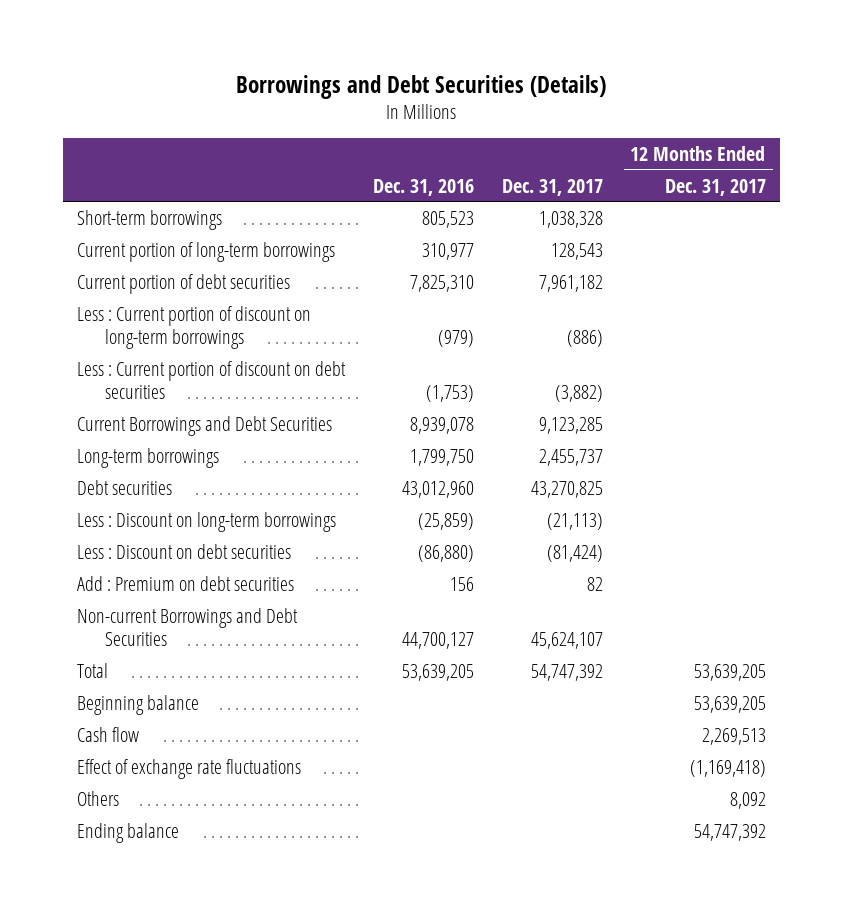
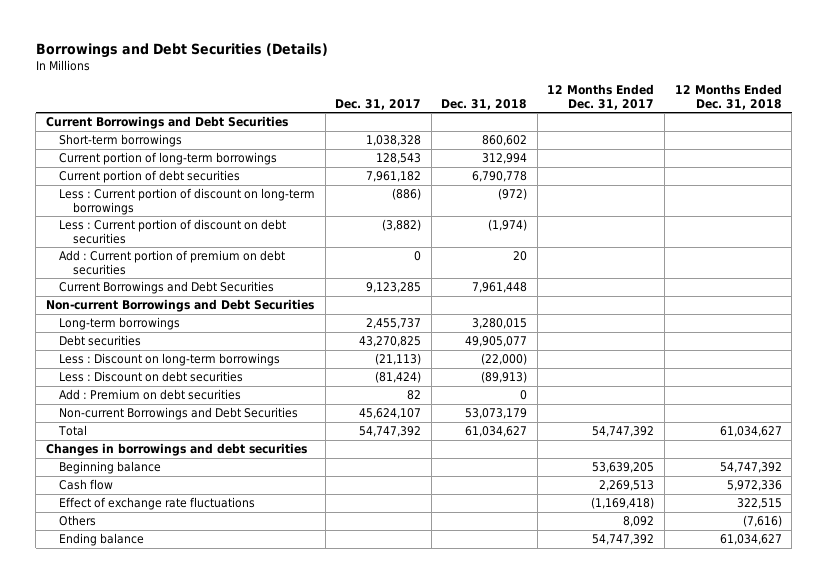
[372,178,474,196] Dec. 31, 2016 -> none
none -> [441,98,528,110] Dec. 31, 2018
none -> [674,84,782,110] 12 Months Ended Dec. 31, 2018
none -> [45,116,288,130] Current Borrowings and Debt Securities
none -> [59,250,286,275] Add : Current portion of premium on debt securities
none -> [45,299,314,313] Non-current Borrowings and Debt Securities
[693,663,766,681] 53,639,205 -> [592,426,655,438] 54,747,392
none -> [45,443,307,457] Changes in borrowings and debt securities

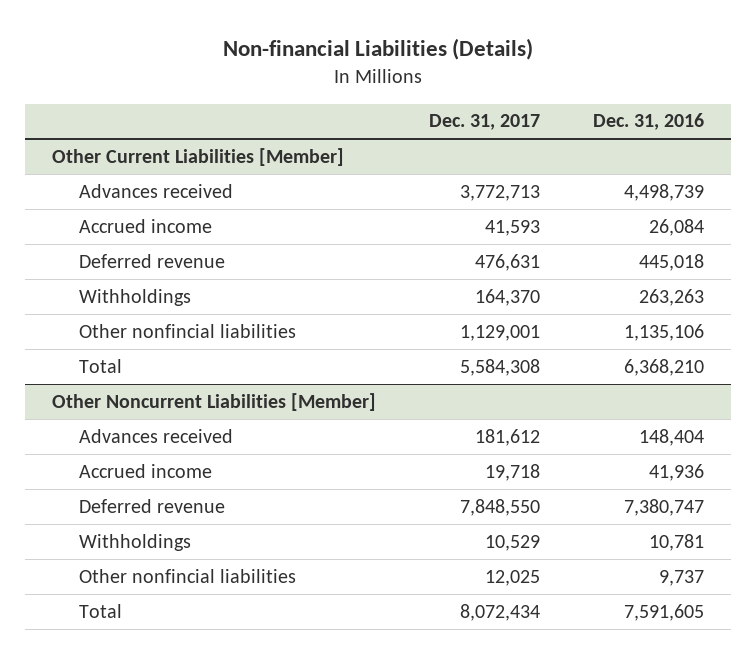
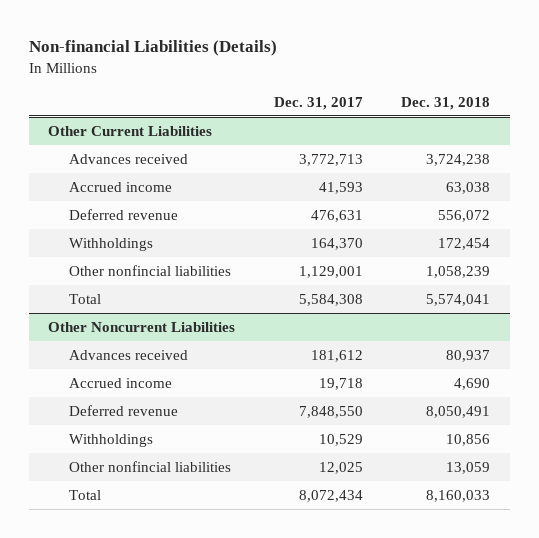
[593,113,705,131] Dec. 31, 2016 -> none
none -> [401,96,491,110] Dec. 31, 2018
[51,147,344,166] Other Current Liabilities [Member] -> [48,126,213,137] Other Current Liabilities
[51,392,376,411] Other Noncurrent Liabilities [Member] -> [48,322,236,333] Other Noncurrent Liabilities

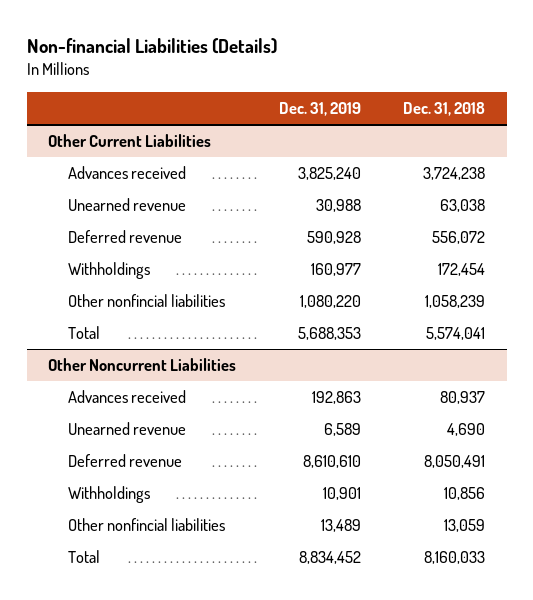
[273,96,363,110] Dec. 31, 2017 -> none
none -> [278,102,361,117] Dec. 31, 2019
[69,182,173,193] Accrued income -> [68,198,187,212] Unearned revenue
[69,378,173,389] Accrued income -> [68,422,187,436] Unearned revenue

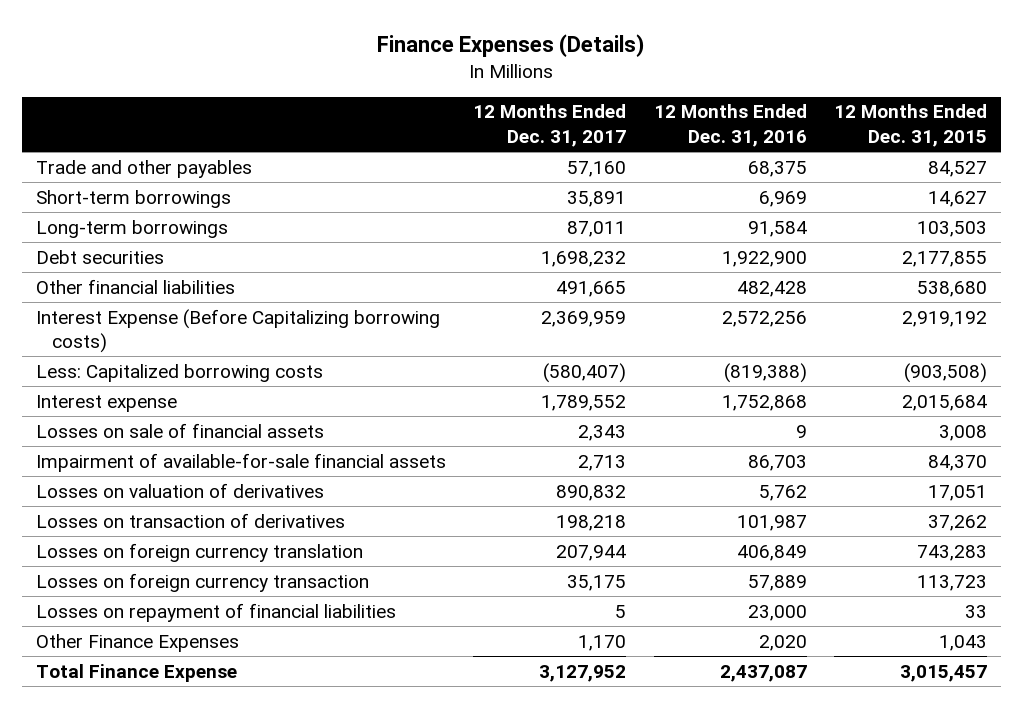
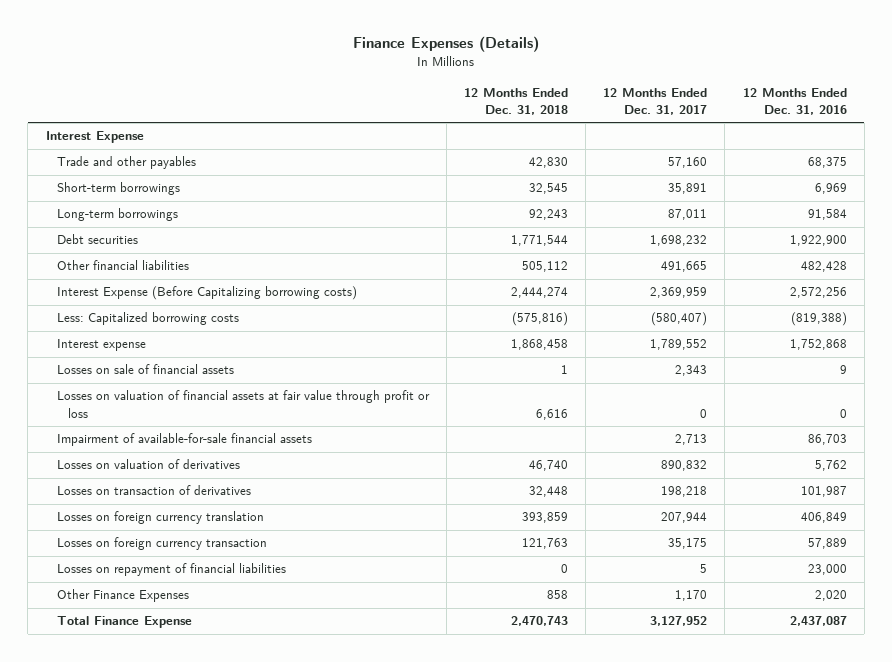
[833,104,987,147] 12 Months Ended Dec. 31, 2015 -> none
none -> [463,87,568,116] 12 Months Ended Dec. 31, 2018
none -> [45,131,144,144] Interest Expense
none -> [56,390,430,418] Losses on valuation of financial assets at fair value through profit or loss

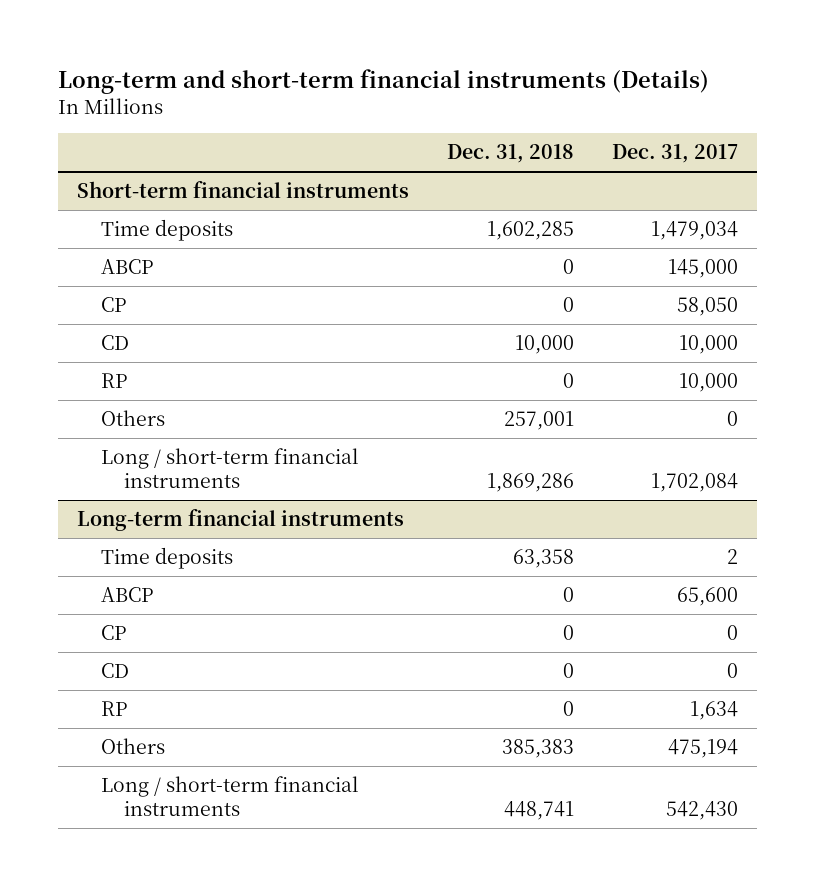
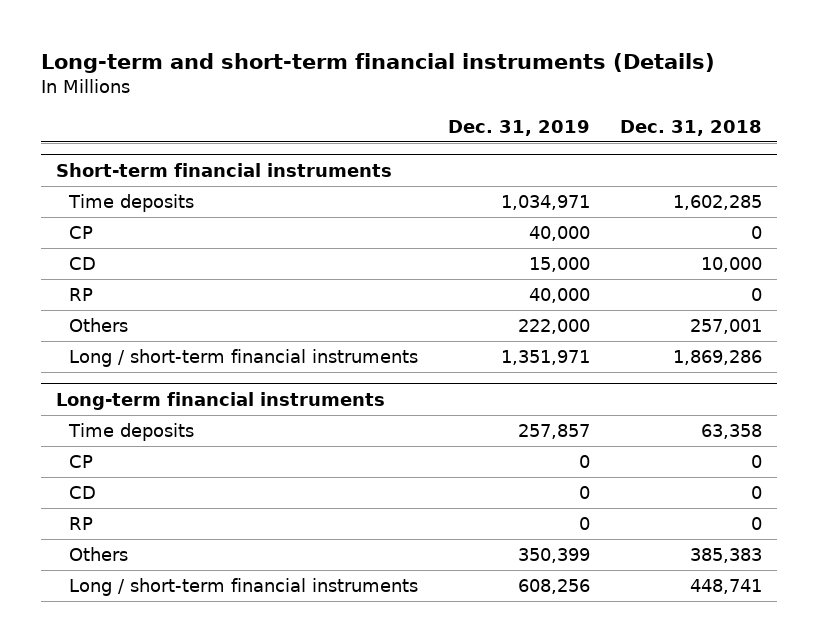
[611,144,738,164] Dec. 31, 2017 -> none
none -> [448,119,591,136] Dec. 31, 2019
[100,258,154,274] ABCP -> none
[100,586,154,602] ABCP -> none

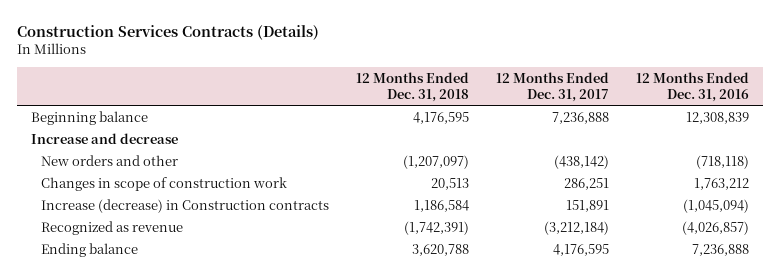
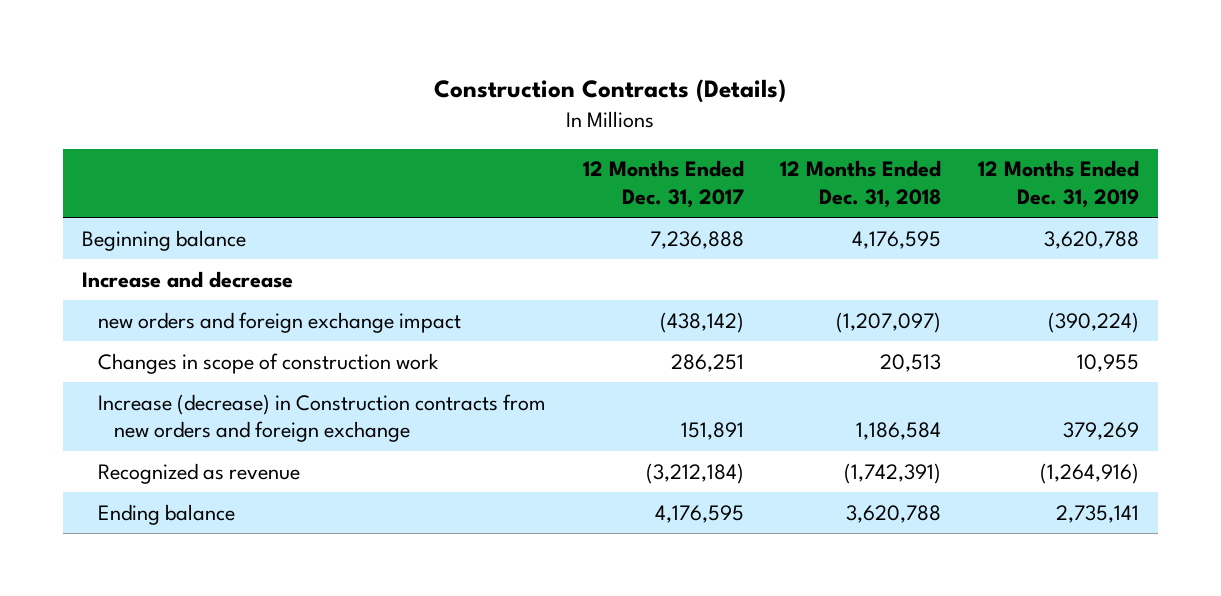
[17,25,320,41] Construction Services Contracts (Details) -> [434,79,787,104] Construction Contracts (Details)
[636,72,750,102] 12 Months Ended Dec. 31, 2016 -> none
none -> [978,160,1140,209] 12 Months Ended Dec. 31, 2019
[41,154,179,166] New orders and other -> [97,311,461,333] new orders and foreign exchange impact
[41,198,330,213] Increase (decrease) in Construction contracts -> [97,393,546,443] Increase (decrease) in Construction contracts from new orders and foreign exchange

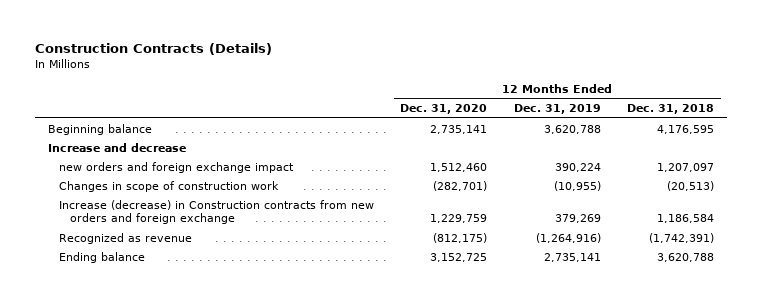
[582,160,744,209] 12 Months Ended Dec. 31, 2017 -> none
none -> [400,104,488,115] Dec. 31, 2020
[836,311,942,333] (1,207,097) -> [656,162,714,172] 1,207,097
[1048,311,1140,333] (390,224) -> [554,162,601,172] 390,224
[880,353,942,372] 20,513 -> [666,180,714,191] (20,513)
[1077,353,1140,372] 10,955 -> [553,180,601,191] (10,955)

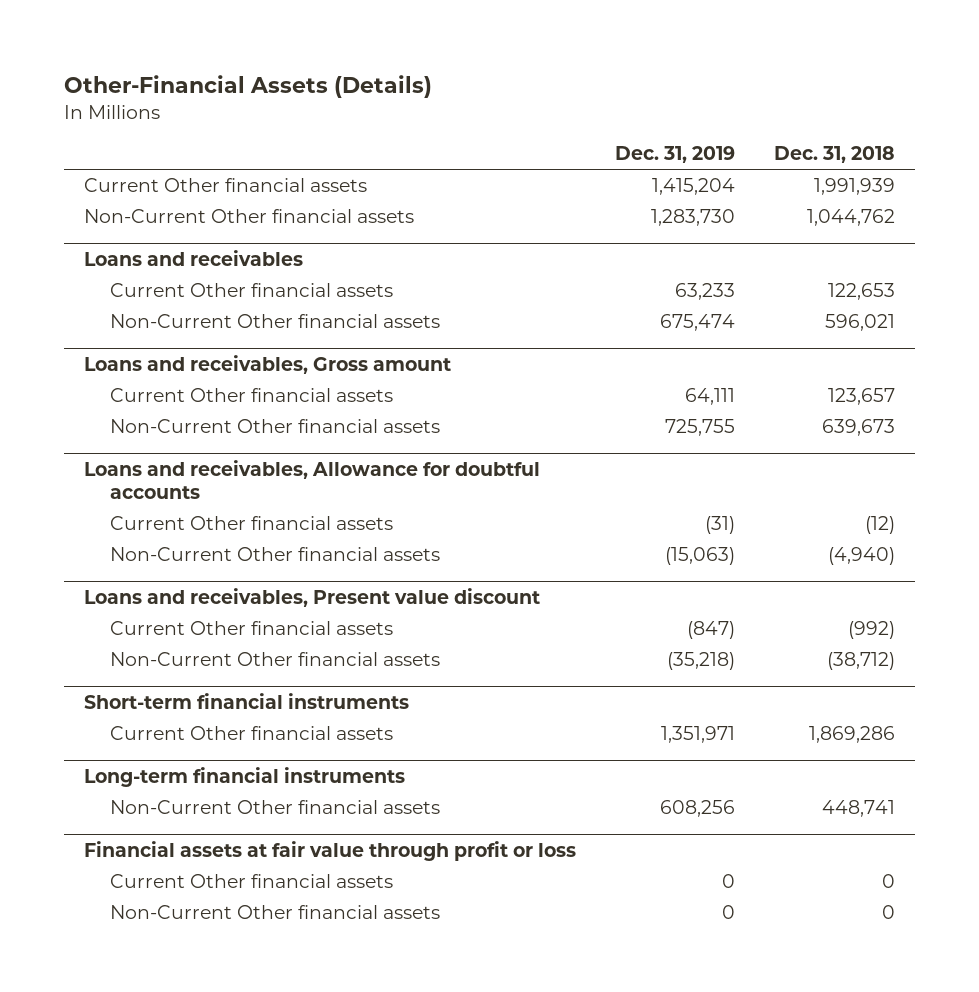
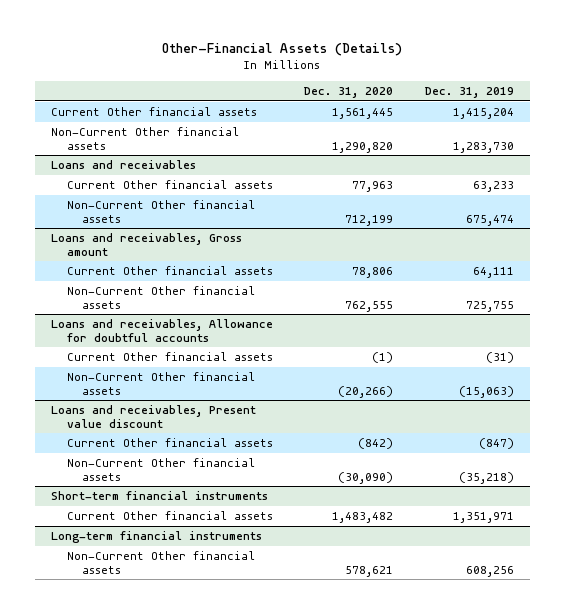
[774,146,896,164] Dec. 31, 2018 -> none
none -> [304,87,394,99] Dec. 31, 2020
[83,840,576,861] Financial assets at fair value through profit or loss -> none
[109,874,393,889] Current Other financial assets -> none
[109,905,440,920] Non-Current Other financial assets -> none

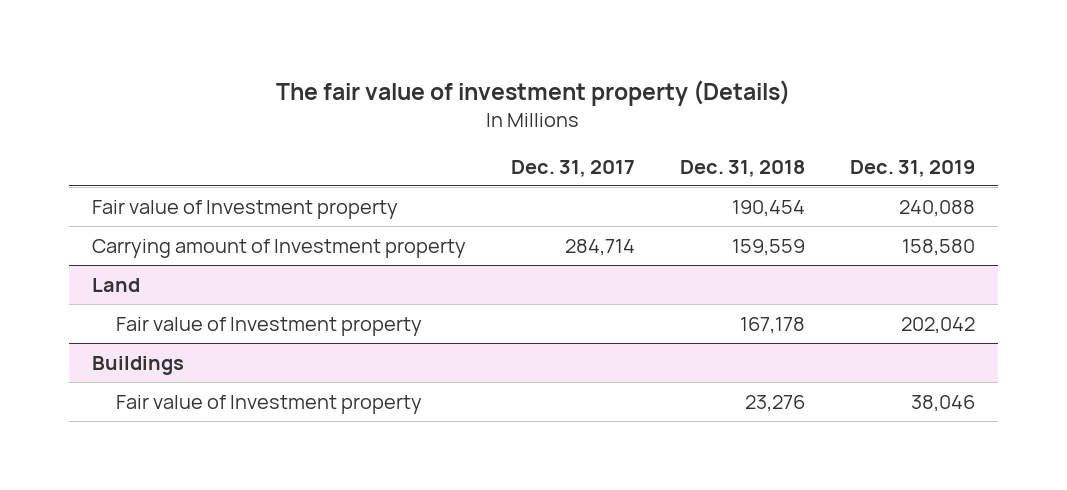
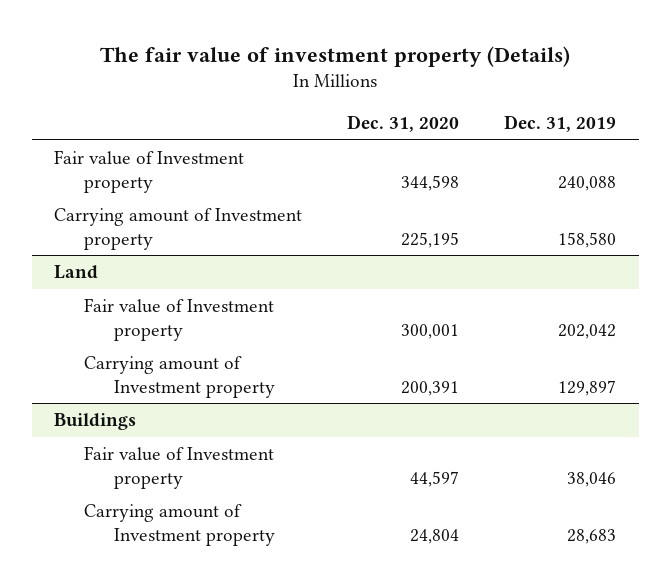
[510,159,635,177] Dec. 31, 2017 -> none
[680,159,806,177] Dec. 31, 2018 -> none
none -> [347,115,460,133] Dec. 31, 2020
none -> [84,356,275,398] Carrying amount of Investment property
none -> [84,504,275,546] Carrying amount of Investment property

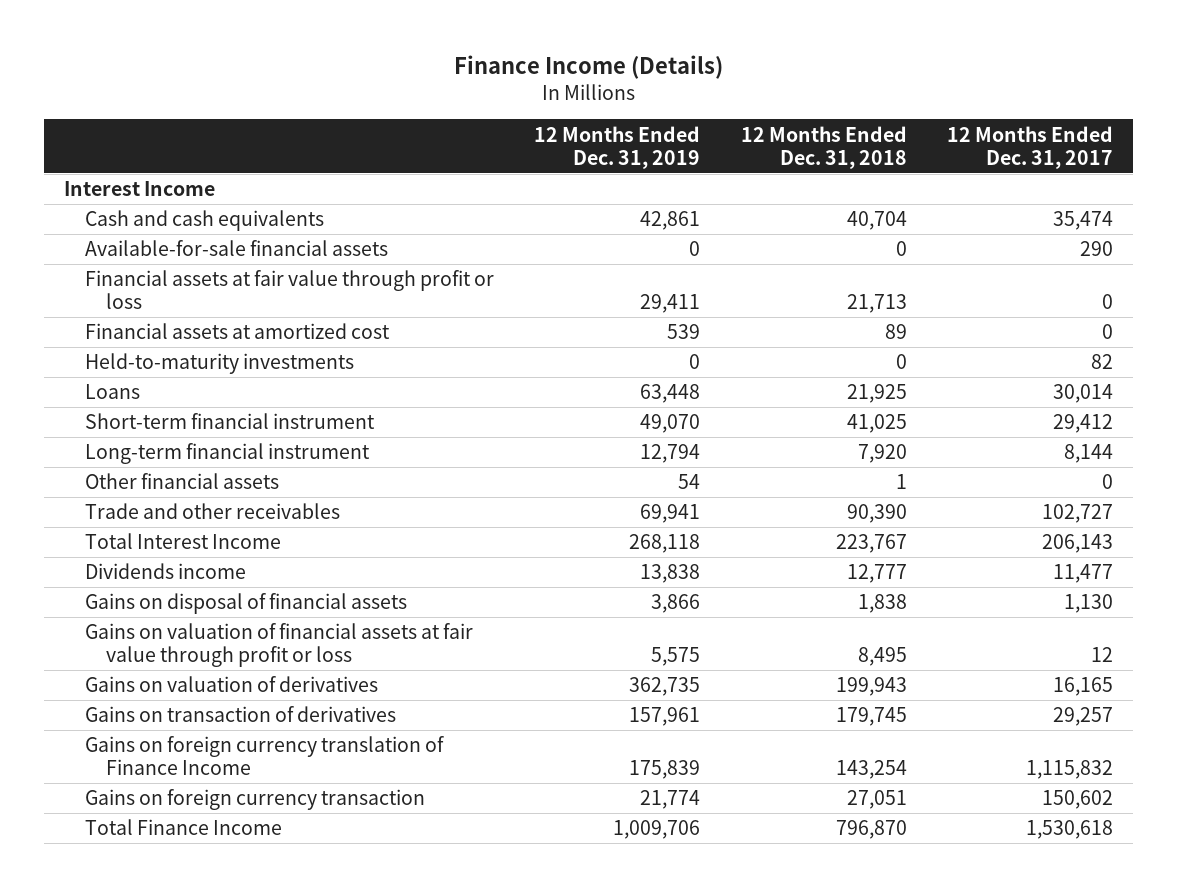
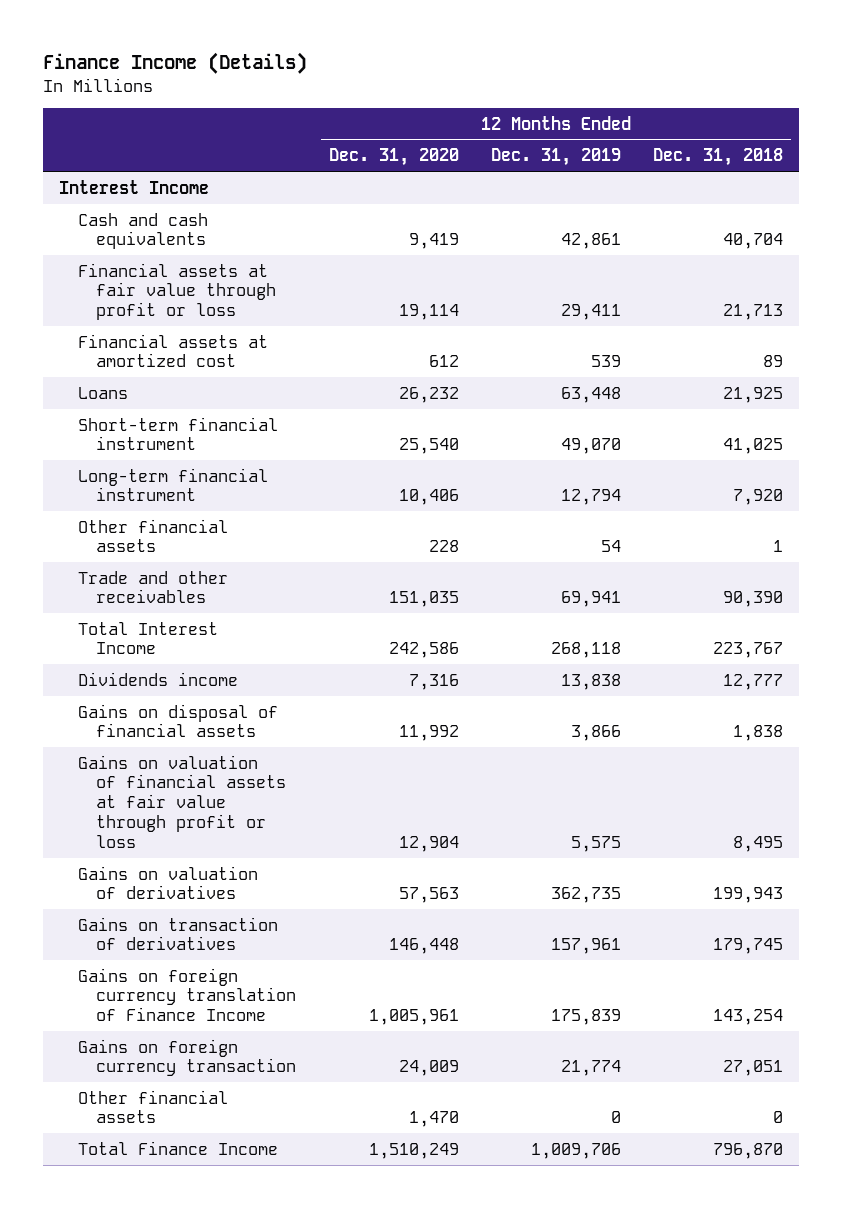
[946,125,1113,169] 12 Months Ended Dec. 31, 2017 -> none
none -> [328,148,459,167] Dec. 31, 2020
[85,240,389,257] Available-for-sale financial assets -> none
[85,353,355,375] Held-to-maturity investments -> none
none -> [77,1089,228,1124] Other financial assets

